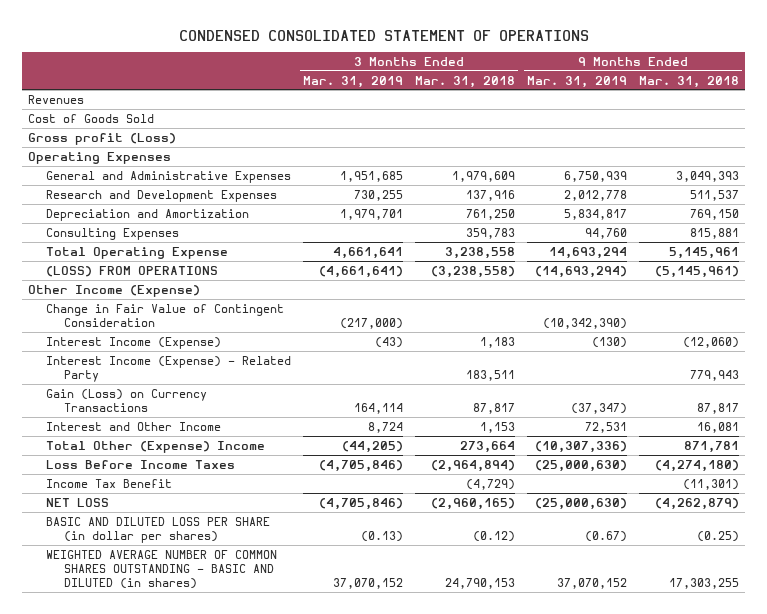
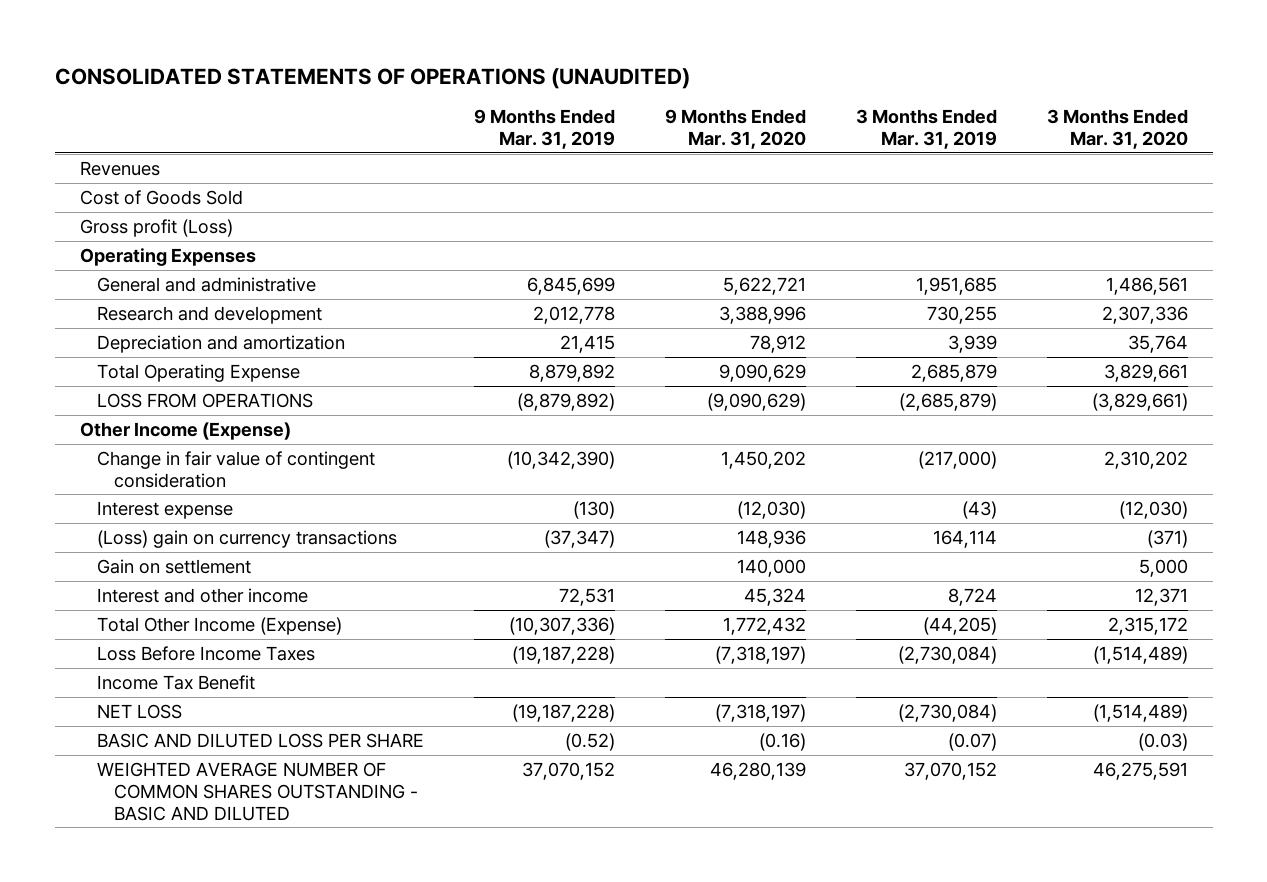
[178,29,589,41] CONDENSED CONSOLIDATED STATEMENT OF OPERATIONS -> [54,67,690,89] CONSOLIDATED STATEMENTS OF OPERATIONS (UNAUDITED)
[414,75,515,88] Mar. 31, 2018 -> none
[638,75,739,88] Mar. 31, 2018 -> none
none -> [664,109,806,150] 9 Months Ended Mar. 31, 2020
none -> [1046,109,1188,150] 3 Months Ended Mar. 31, 2020
[45,227,179,240] Consulting Expenses -> none
[45,170,291,183] General and Administrative Expenses -> [96,276,316,292] General and administrative
[563,170,627,182] 6,750,939 -> [526,276,615,295] 6,845,699
[45,189,277,202] Research and Development Expenses -> [96,305,322,324] Research and development
[45,208,249,221] Depreciation and Amortization -> [96,334,345,353] Depreciation and amortization
[339,208,403,220] 1,979,701 -> [947,334,997,353] 3,939
[563,208,627,220] 5,834,817 -> [559,334,615,353] 21,415
[332,246,403,259] 4,661,641 -> [910,363,997,382] 2,685,879
[548,246,627,259] 14,693,294 -> [528,363,615,382] 8,879,892
[45,265,218,277] (LOSS) FROM OPERATIONS -> [96,392,313,408] LOSS FROM OPERATIONS
[318,265,403,278] (4,661,641) -> [898,392,997,411] (2,685,879)
[534,265,627,278] (14,693,294) -> [516,392,615,411] (8,879,892)
[45,355,291,383] Interest Income (Expense) - Related Party -> none
[45,303,284,328] Change in Fair Value of Contingent Consideration -> [96,450,375,488] Change in fair value of contingent consideration
[45,336,221,349] Interest Income (Expense) -> [96,500,233,519] Interest expense
[45,388,207,413] Gain (Loss) on Currency Transactions -> [96,529,397,548] (Loss) gain on currency transactions
none -> [96,558,251,574] Gain on settlement
[45,421,221,431] Interest and Other Income -> [96,587,308,603] Interest and other income
[45,440,265,453] Total Other (Expense) Income -> [96,616,342,635] Total Other Income (Expense)
[318,459,403,472] (4,705,846) -> [897,645,997,664] (2,730,084)
[534,459,627,472] (25,000,630) -> [511,645,615,664] (19,187,228)
[318,497,403,510] (4,705,846) -> [897,703,997,722] (2,730,084)
[534,497,627,510] (25,000,630) -> [511,703,615,722] (19,187,228)
[45,516,270,544] BASIC AND DILUTED LOSS PER SHARE (in dollar per shares) -> [96,732,424,748] BASIC AND DILUTED LOSS PER SHARE
[360,531,403,543] (0.13) -> [947,732,997,751] (0.07)
[584,531,627,543] (0.67) -> [564,732,615,751] (0.52)
[45,549,277,590] WEIGHTED AVERAGE NUMBER OF COMMON SHARES OUTSTANDING - BASIC AND DILUTED (in shares) -> [96,761,418,821] WEIGHTED AVERAGE NUMBER OF COMMON SHARES OUTSTANDING - BASIC AND DILUTED

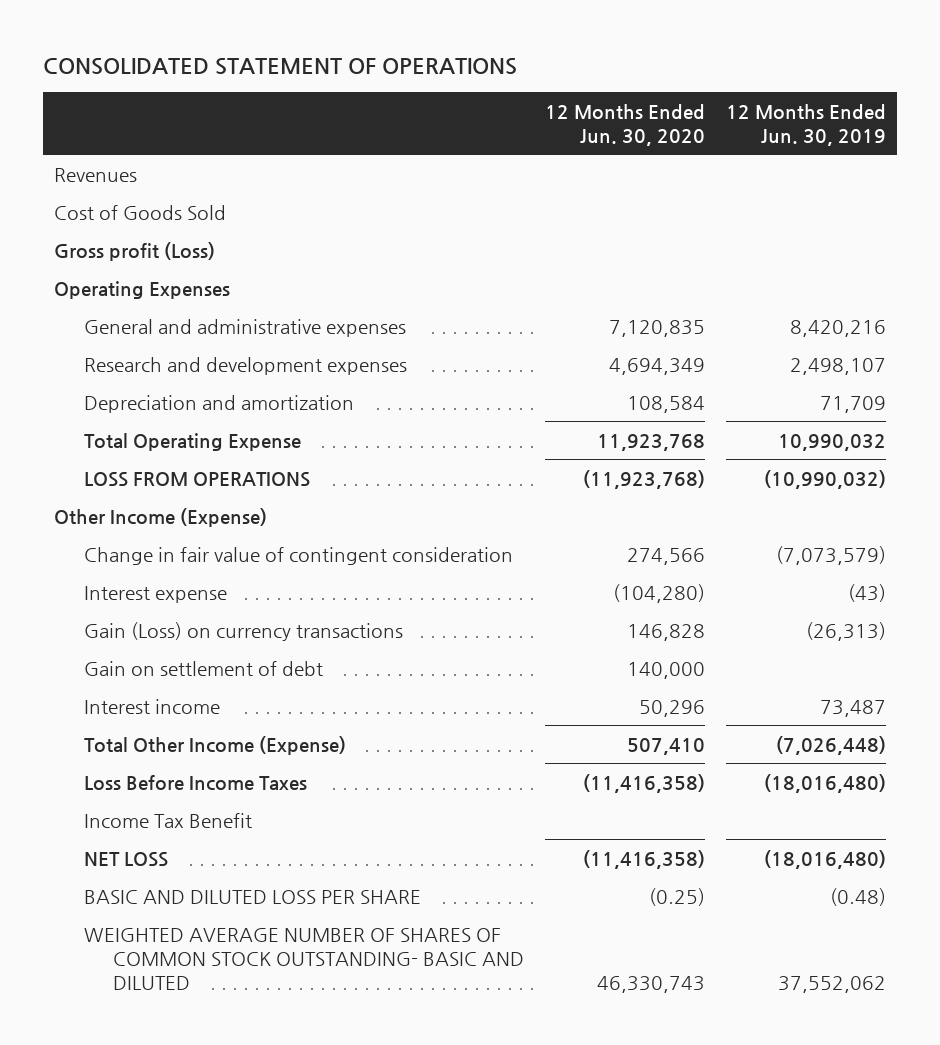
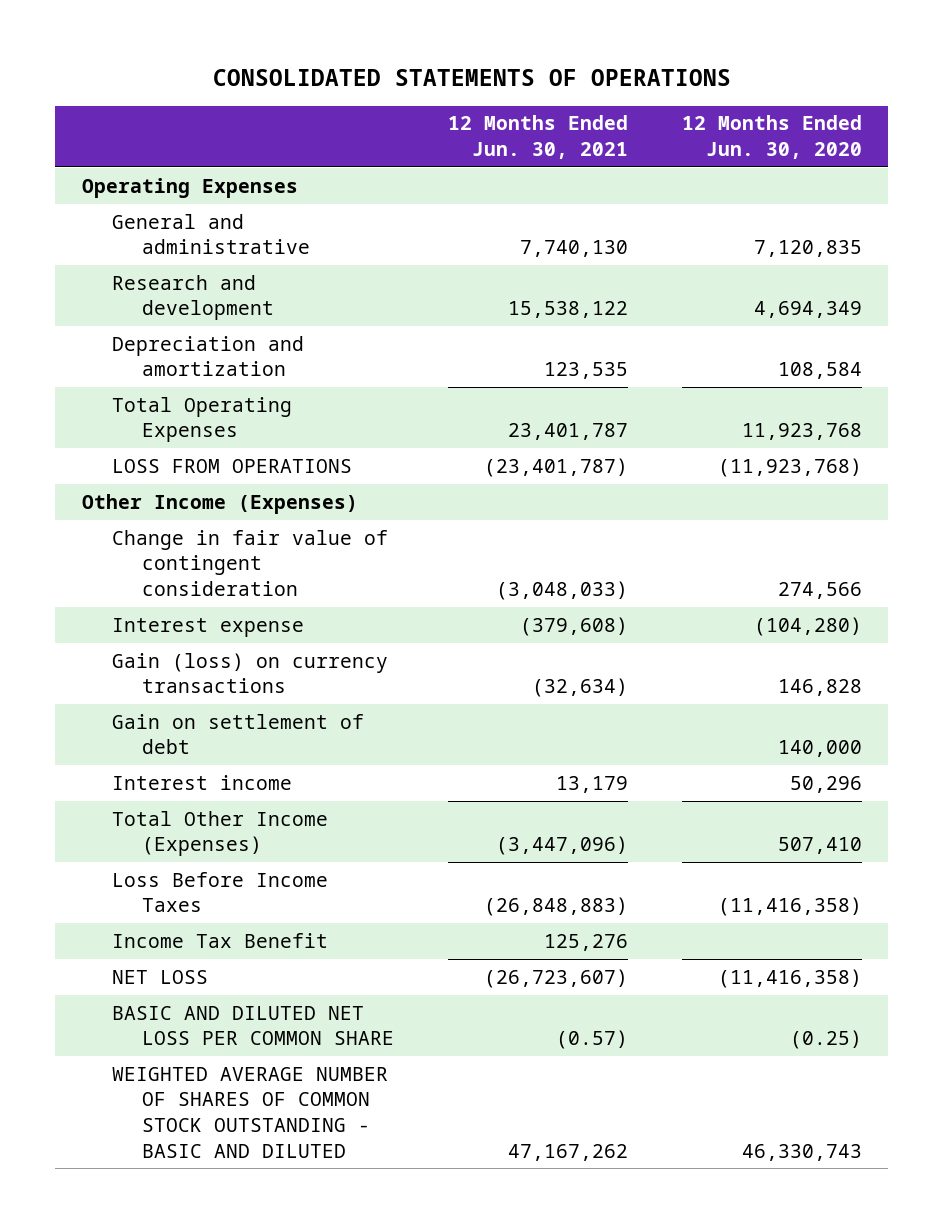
[43,57,518,75] CONSOLIDATED STATEMENT OF OPERATIONS -> [212,68,731,86] CONSOLIDATED STATEMENTS OF OPERATIONS
[726,103,887,146] 12 Months Ended Jun. 30, 2019 -> none
none -> [447,115,628,160] 12 Months Ended Jun. 30, 2021
[53,167,137,182] Revenues -> none
[53,204,226,220] Cost of Goods Sold -> none
[53,241,215,261] Gross profit (Loss) -> none
[83,318,406,337] General and administrative expenses -> [112,213,311,255] General and administrative
[83,356,407,375] Research and development expenses -> [112,274,275,321] Research and development
[83,432,301,451] Total Operating Expense -> [112,396,293,443] Total Operating Expenses
[53,507,267,527] Other Income (Expense) -> [82,493,359,514] Other Income (Expenses)
[83,621,403,641] Gain (Loss) on currency transactions -> [112,652,389,694] Gain (loss) on currency transactions
[83,735,346,755] Total Other Income (Expense) -> [112,810,329,857] Total Other Income (Expenses)
[83,889,421,904] BASIC AND DILUTED LOSS PER SHARE -> [112,1005,395,1046] BASIC AND DILUTED NET LOSS PER COMMON SHARE
[83,927,525,991] WEIGHTED AVERAGE NUMBER OF SHARES OF COMMON STOCK OUTSTANDING- BASIC AND DILUTED -> [112,1066,389,1158] WEIGHTED AVERAGE NUMBER OF SHARES OF COMMON STOCK OUTSTANDING - BASIC AND DILUTED

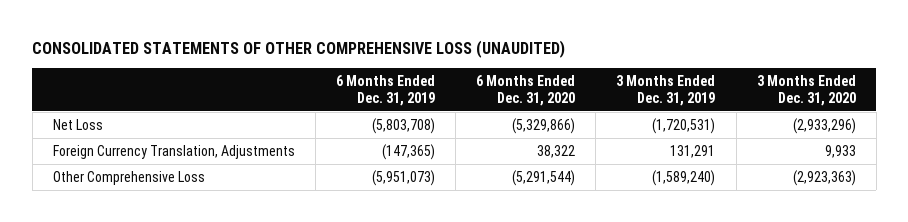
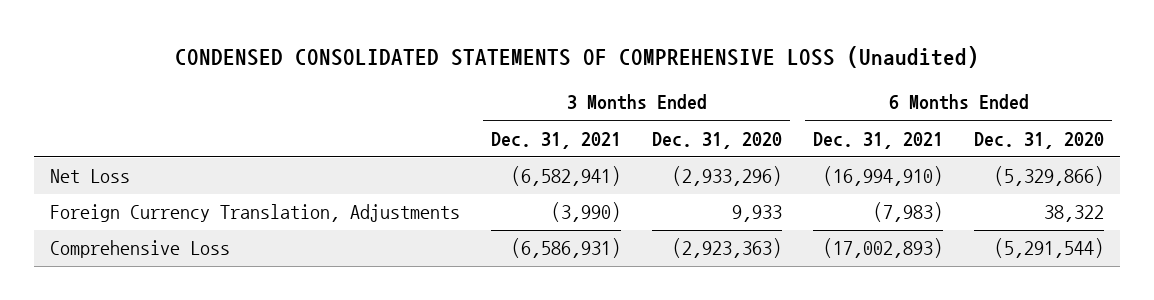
[32,39,566,58] CONSOLIDATED STATEMENTS OF OTHER COMPREHENSIVE LOSS (UNAUDITED) -> [175,46,980,69] CONDENSED CONSOLIDATED STATEMENTS OF COMPREHENSIVE LOSS (Unaudited)
[335,74,435,106] 6 Months Ended Dec. 31, 2019 -> none
[616,74,716,106] 3 Months Ended Dec. 31, 2019 -> none
none -> [490,131,621,149] Dec. 31, 2021
none -> [813,131,944,149] Dec. 31, 2021
[52,170,205,185] Other Comprehensive Loss -> [49,240,230,259] Comprehensive Loss

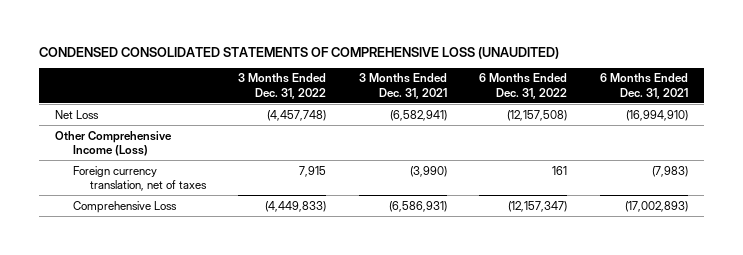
[175,46,980,69] CONDENSED CONSOLIDATED STATEMENTS OF COMPREHENSIVE LOSS (Unaudited) -> [39,46,560,59] CONDENSED CONSOLIDATED STATEMENTS OF COMPREHENSIVE LOSS (UNAUDITED)
[652,131,783,149] Dec. 31, 2020 -> none
[974,131,1105,149] Dec. 31, 2020 -> none
none -> [238,73,327,99] 3 Months Ended Dec. 31, 2022
none -> [479,73,568,99] 6 Months Ended Dec. 31, 2022
none -> [55,130,173,156] Other Comprehensive Income (Loss)
[49,204,460,223] Foreign Currency Translation, Adjustments -> [72,165,207,191] Foreign currency translation, net of taxes

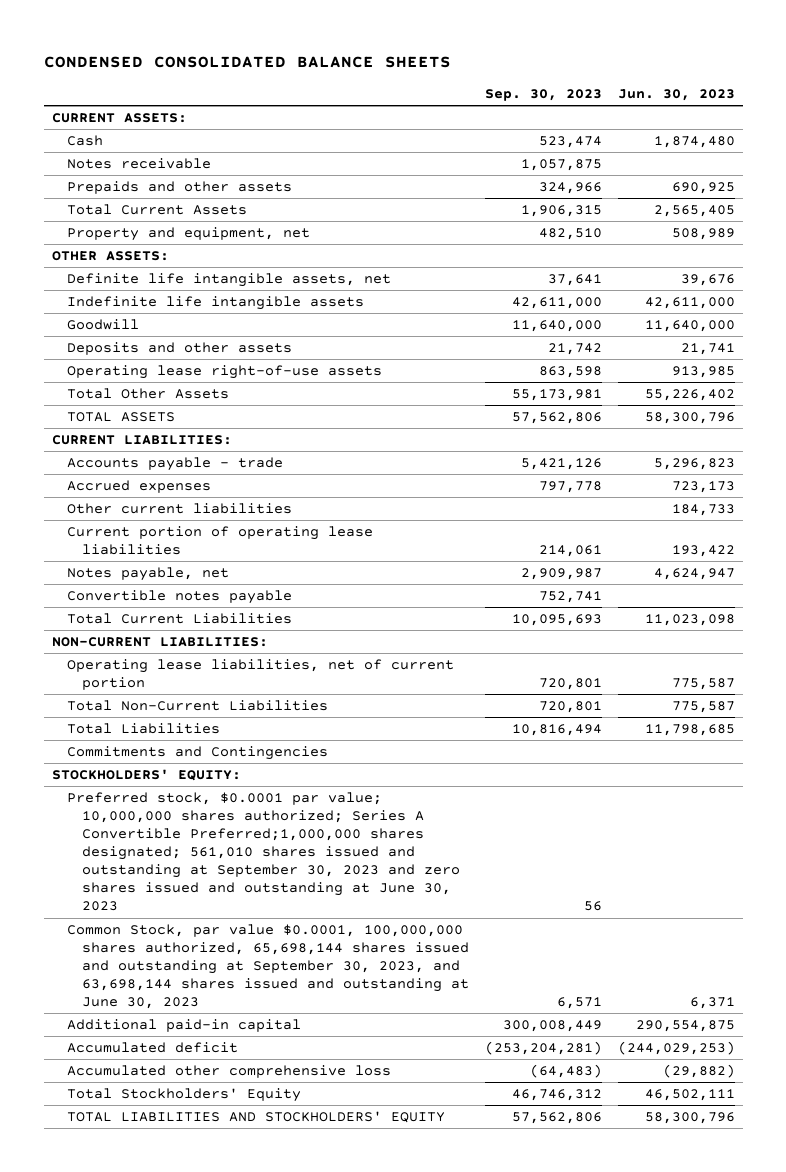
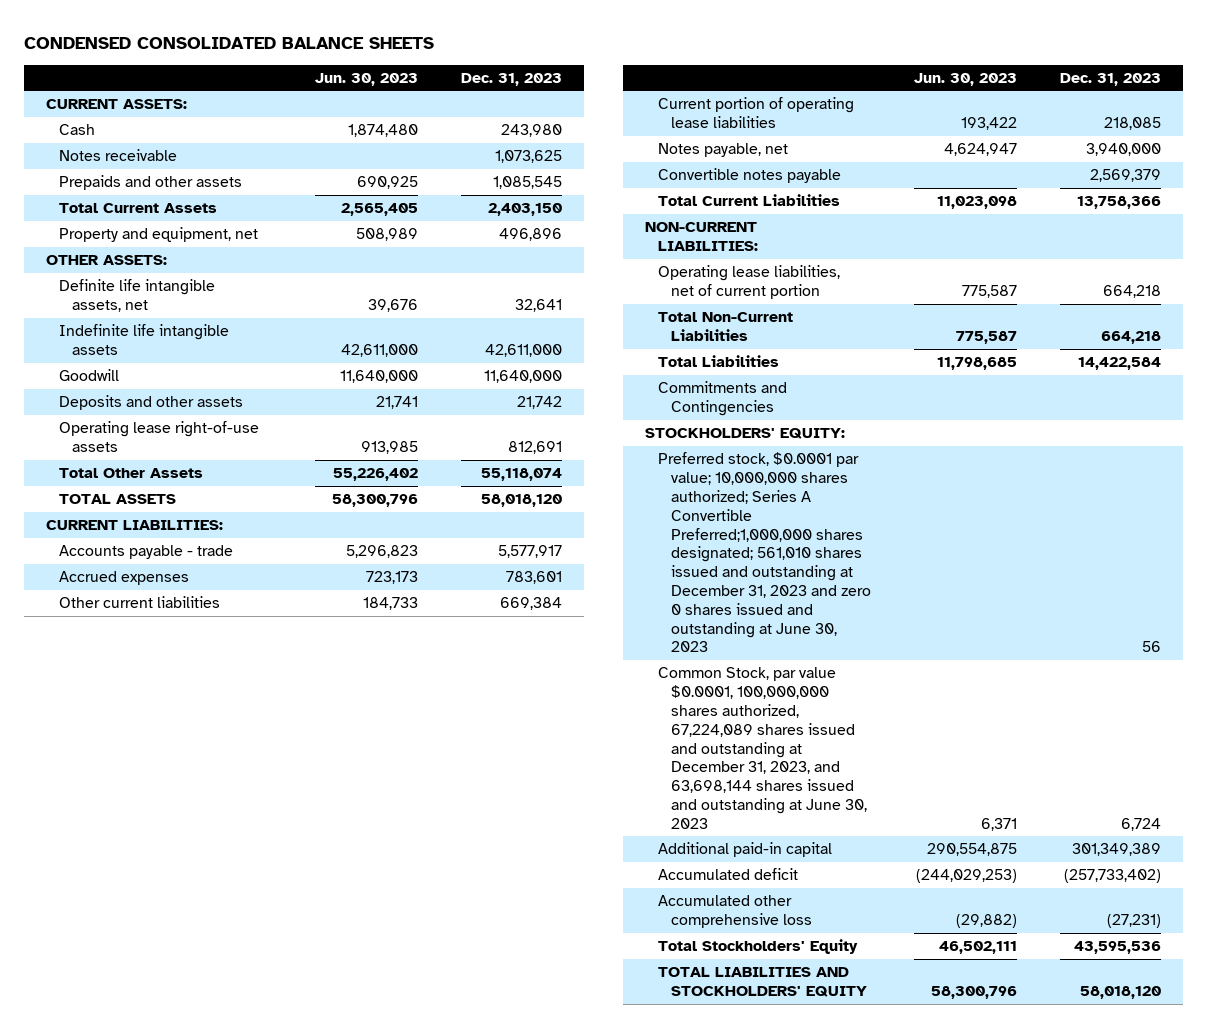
[484,89,602,102] Sep. 30, 2023 -> none
none -> [461,72,563,86] Dec. 31, 2023
[66,792,461,912] Preferred stock, $0.0001 par value; 10,000,000 shares authorized; Series A Convertible Preferred;1,000,000 shares designated; 561,010 shares issued and outstanding at September 30, 2023 and zero shares issued and outstanding at June 30, 2023 -> [657,452,871,653] Preferred stock, $0.0001 par value; 10,000,000 shares authorized; Series A Convertible Preferred;1,000,000 shares designated; 561,010 shares issued and outstanding at December 31, 2023 and zero 0 shares issued and outstanding at June 30, 2023
[66,924,470,1010] Common Stock, par value $0.0001, 100,000,000 shares authorized, 65,698,144 shares issued and outstanding at September 30, 2023, and 63,698,144 shares issued and outstanding at June 30, 2023 -> [657,667,867,829] Common Stock, par value $0.0001, 100,000,000 shares authorized, 67,224,089 shares issued and outstanding at December 31, 2023, and 63,698,144 shares issued and outstanding at June 30, 2023

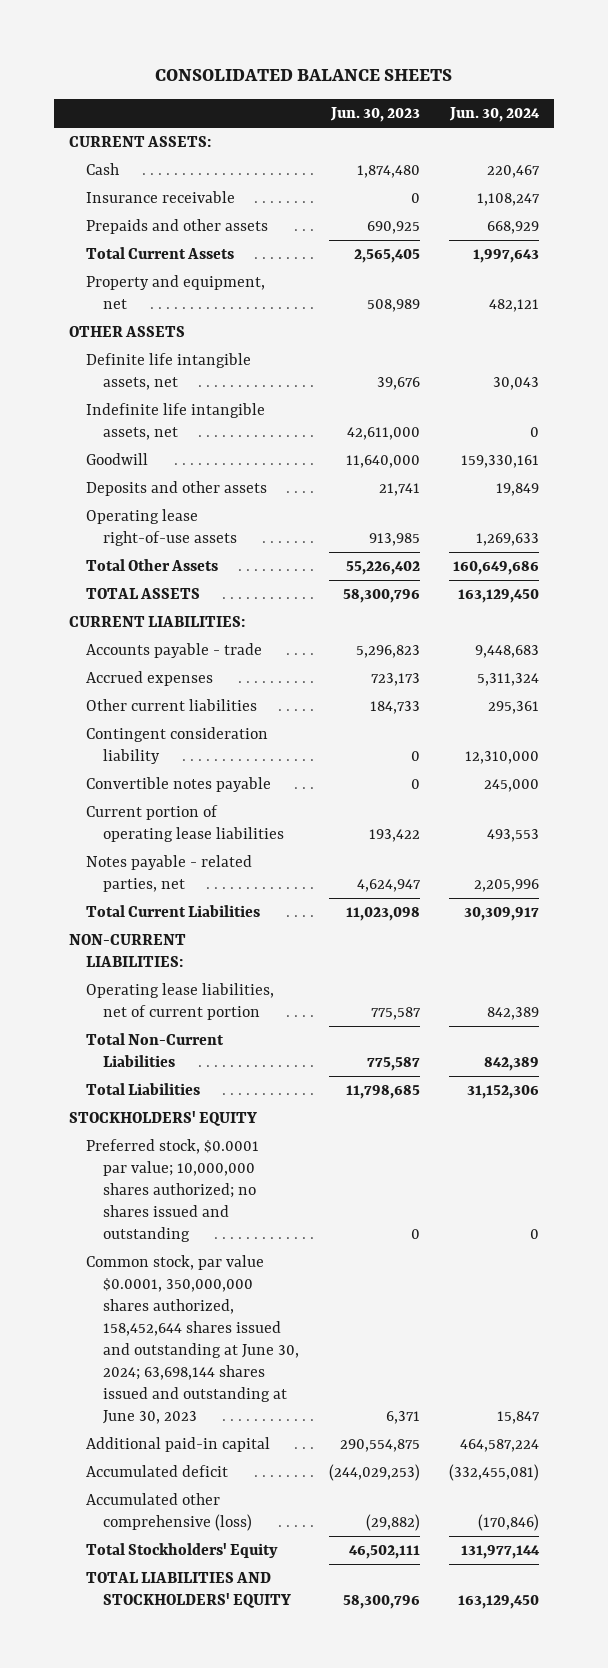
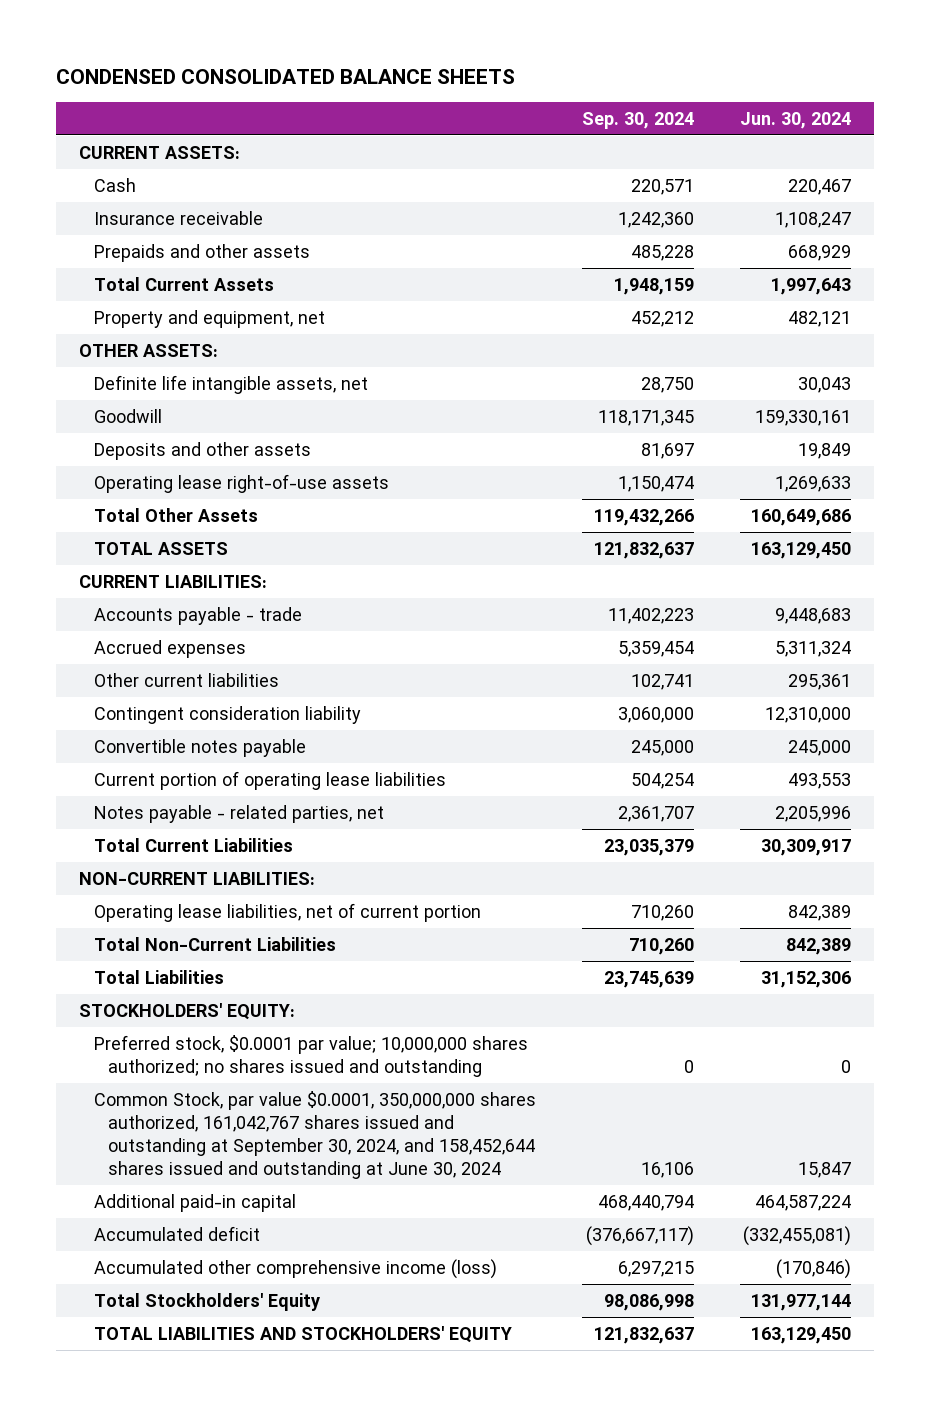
[155,69,453,82] CONSOLIDATED BALANCE SHEETS -> [56,69,516,85] CONDENSED CONSOLIDATED BALANCE SHEETS
[329,107,420,123] Jun. 30, 2023 -> none
none -> [581,111,694,129] Sep. 30, 2024
[68,326,185,338] OTHER ASSETS -> [79,343,219,357] OTHER ASSETS:
[85,403,265,441] Indefinite life intangible assets, net -> none
[68,1111,257,1127] STOCKHOLDERS' EQUITY -> [79,1002,296,1020] STOCKHOLDERS' EQUITY:
[85,1255,299,1424] Common stock, par value $0.0001, 350,000,000 shares authorized, 158,452,644 shares issued and outstanding at June 30, 2024; 63,698,144 shares issued and outstanding at June 30, 2023 -> [93,1090,536,1180] Common Stock, par value $0.0001, 350,000,000 shares authorized, 161,042,767 shares issued and outstanding at September 30, 2024, and 158,452,644 shares issued and outstanding at June 30, 2024
[85,1493,252,1532] Accumulated other comprehensive (loss) -> [93,1258,497,1279] Accumulated other comprehensive income (loss)

